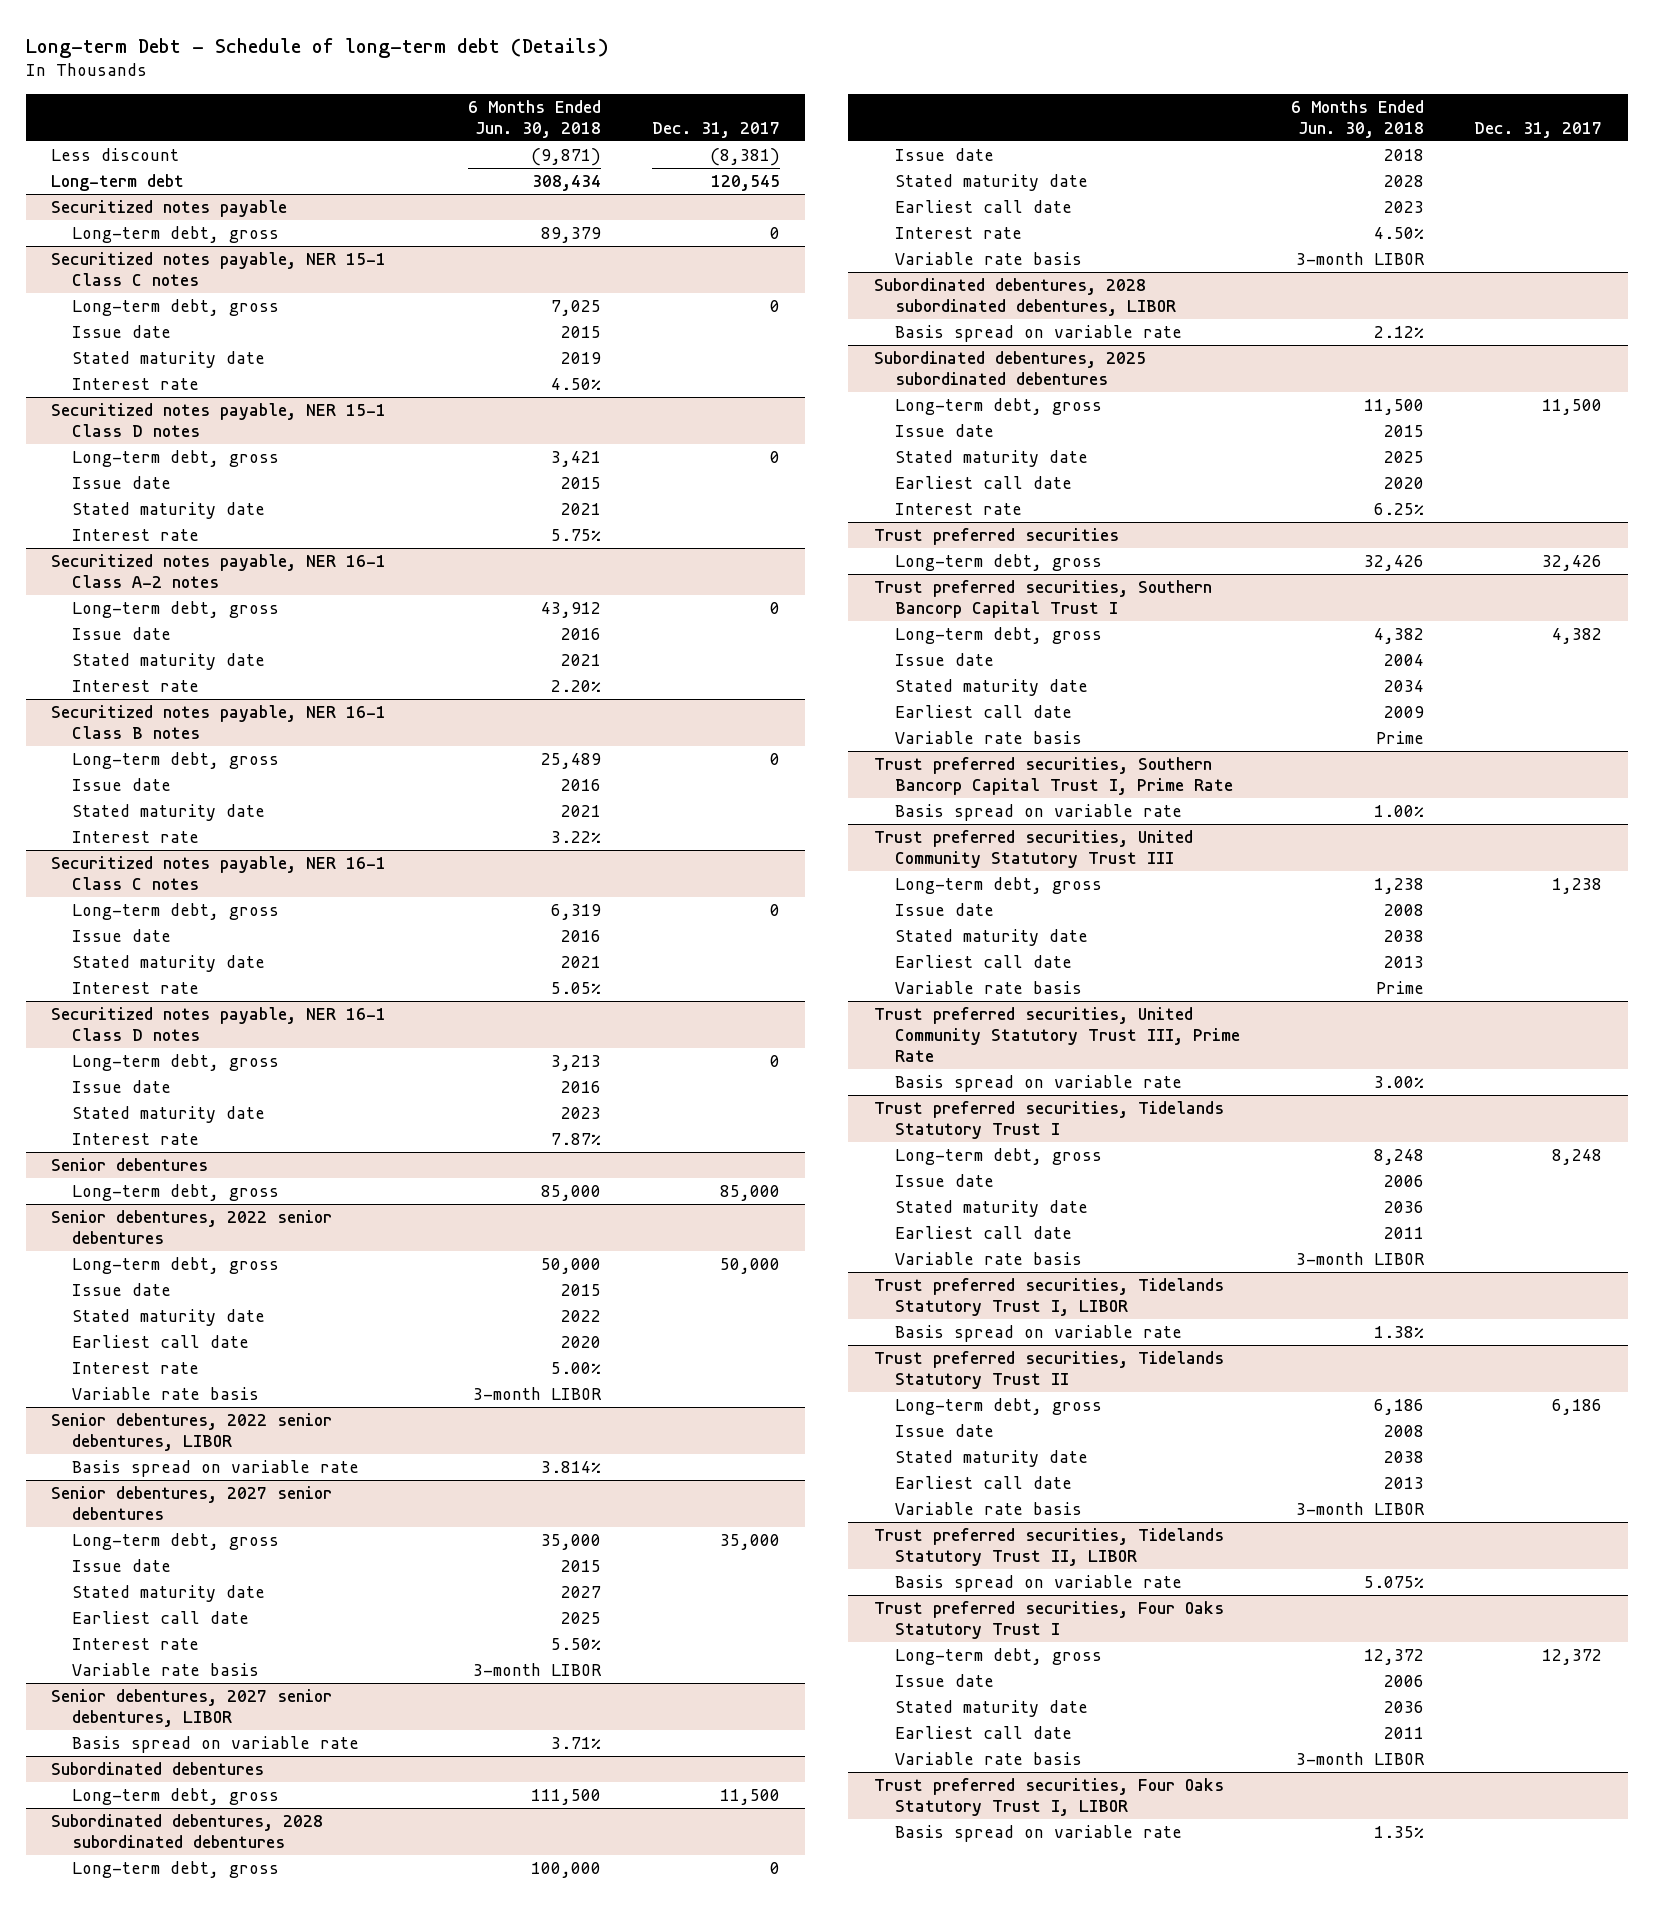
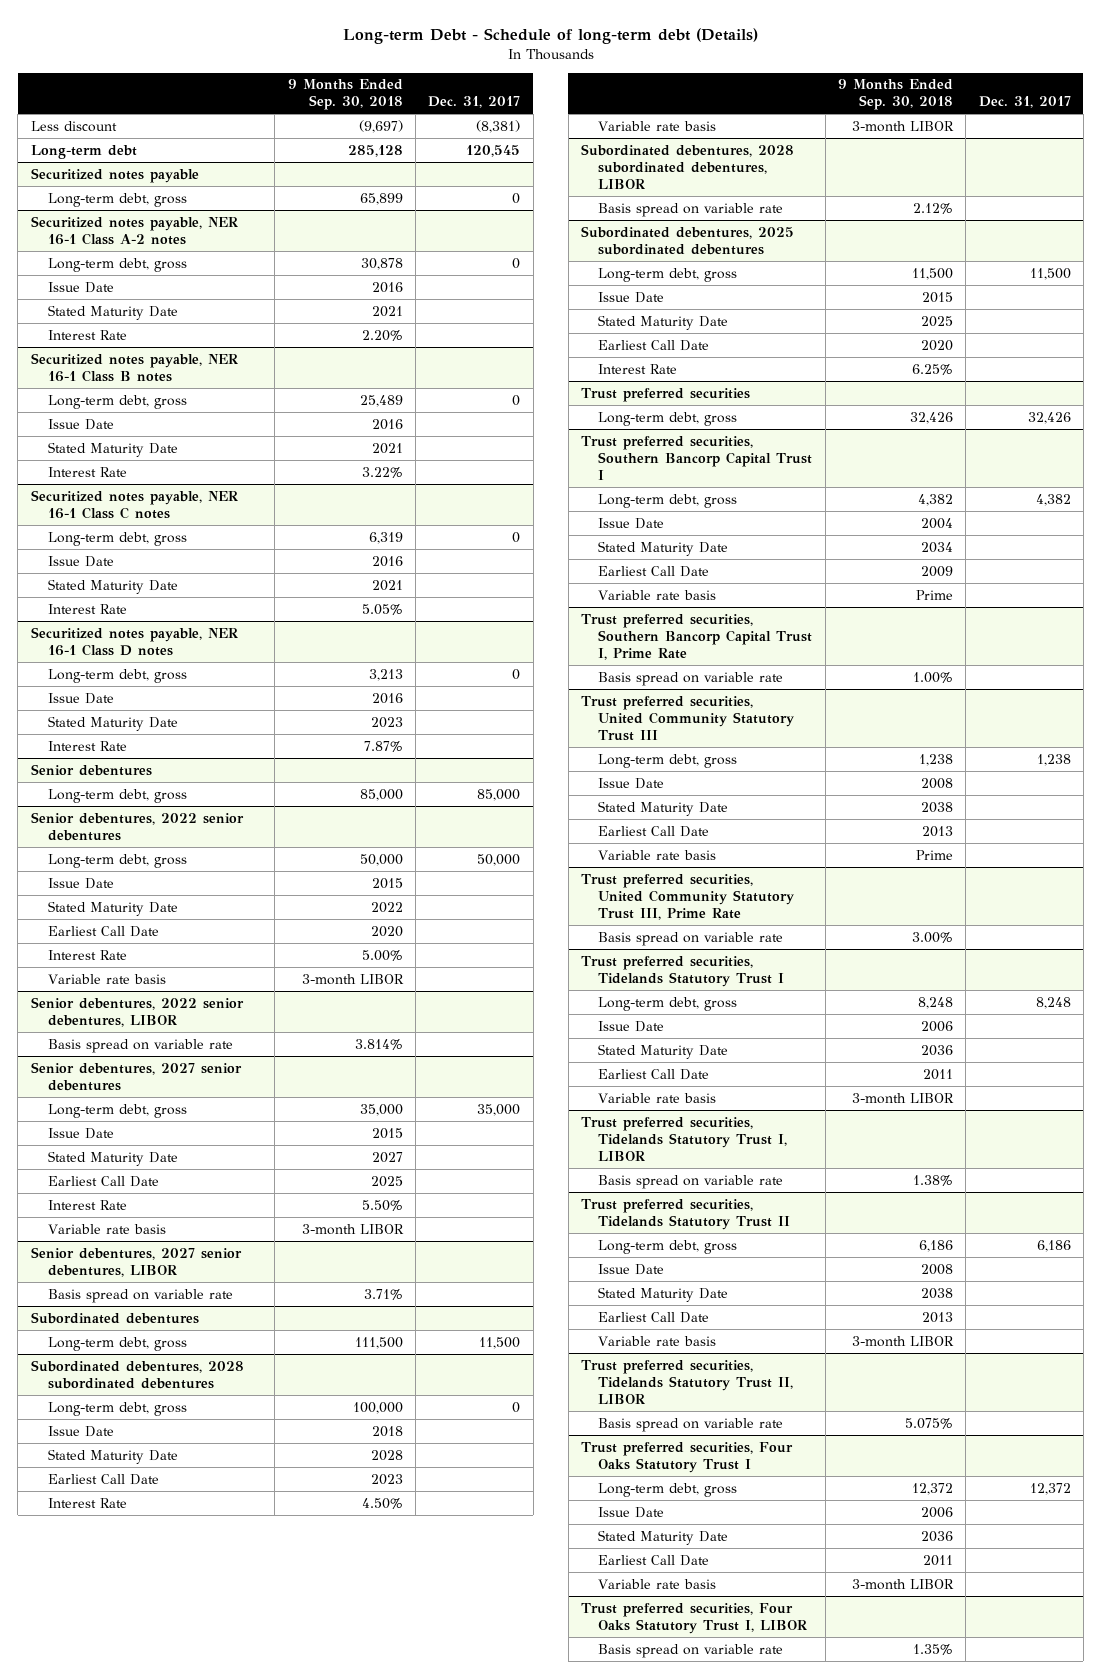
[468,99,602,138] 6 Months Ended Jun. 30, 2018 -> none
none -> [287,79,403,111] 9 Months Ended Sep. 30, 2018
[51,252,387,286] Securitized notes payable, NER 15-1 Class C notes -> none
[72,299,280,317] Long-term debt, gross -> none
[72,325,172,339] Issue date -> none
[72,351,266,369] Stated maturity date -> none
[72,378,200,391] Interest rate -> none
[51,403,387,437] Securitized notes payable, NER 15-1 Class D notes -> none
[72,450,280,468] Long-term debt, gross -> none
[72,476,172,490] Issue date -> none
[72,502,266,520] Stated maturity date -> none
[72,529,200,542] Interest rate -> none
[72,627,172,641] Issue date -> [47,281,114,293] Issue Date
[72,653,266,671] Stated maturity date -> [47,304,178,320] Stated Maturity Date
[72,680,200,693] Interest rate -> [47,329,127,340] Interest Rate
[72,778,172,792] Issue date -> [47,418,114,430] Issue Date
[72,804,266,822] Stated maturity date -> [47,441,178,457] Stated Maturity Date
[72,831,200,844] Interest rate -> [47,466,127,477] Interest Rate
[72,929,172,943] Issue date -> [47,555,114,567] Issue Date
[72,955,266,973] Stated maturity date -> [47,578,178,594] Stated Maturity Date
[72,982,200,995] Interest rate -> [47,603,127,614] Interest Rate
[72,1080,172,1094] Issue date -> [47,692,114,704] Issue Date
[72,1106,266,1124] Stated maturity date -> [47,715,178,731] Stated Maturity Date
[72,1133,200,1146] Interest rate -> [47,740,127,751] Interest Rate
[72,1283,172,1297] Issue date -> [47,877,114,889] Issue Date
[72,1309,266,1327] Stated maturity date -> [47,900,178,916] Stated Maturity Date
[72,1335,250,1349] Earliest call date -> [47,925,159,937] Earliest Call Date
[72,1362,200,1375] Interest rate -> [47,949,127,960] Interest Rate
[72,1559,172,1573] Issue date -> [47,1127,114,1139] Issue Date
[72,1585,266,1603] Stated maturity date -> [47,1150,178,1166] Stated Maturity Date
[72,1611,250,1625] Earliest call date -> [47,1175,159,1187] Earliest Call Date
[72,1638,200,1651] Interest rate -> [47,1199,127,1210] Interest Rate
[894,148,994,162] Issue date -> [47,1425,114,1437] Issue Date
[894,174,1088,192] Stated maturity date -> [47,1448,178,1464] Stated Maturity Date
[894,200,1072,214] Earliest call date -> [47,1473,159,1485] Earliest Call Date
[894,227,1022,240] Interest rate -> [47,1497,127,1508] Interest Rate
[894,424,994,438] Issue date -> [598,291,665,303] Issue Date
[894,450,1088,468] Stated maturity date -> [598,314,729,330] Stated Maturity Date
[894,476,1072,490] Earliest call date -> [598,339,710,351] Earliest Call Date
[894,503,1022,516] Interest rate -> [598,363,678,374] Interest Rate
[894,653,994,667] Issue date -> [598,517,665,529] Issue Date
[894,679,1088,697] Stated maturity date -> [598,540,729,556] Stated Maturity Date
[894,705,1072,719] Earliest call date -> [598,565,710,577] Earliest Call Date
[894,903,994,917] Issue date -> [598,777,665,789] Issue Date
[894,929,1088,947] Stated maturity date -> [598,800,729,816] Stated Maturity Date
[894,955,1072,969] Earliest call date -> [598,825,710,837] Earliest Call Date
[894,1174,994,1188] Issue date -> [598,1020,665,1032] Issue Date
[894,1200,1088,1218] Stated maturity date -> [598,1043,729,1059] Stated Maturity Date
[894,1226,1072,1240] Earliest call date -> [598,1068,710,1080] Earliest Call Date
[894,1424,994,1438] Issue date -> [598,1263,665,1275] Issue Date
[894,1450,1088,1468] Stated maturity date -> [598,1286,729,1302] Stated Maturity Date
[894,1476,1072,1490] Earliest call date -> [598,1311,710,1323] Earliest Call Date
[894,1674,994,1688] Issue date -> [598,1506,665,1518] Issue Date
[894,1700,1088,1718] Stated maturity date -> [598,1529,729,1545] Stated Maturity Date
[894,1726,1072,1740] Earliest call date -> [598,1554,710,1566] Earliest Call Date

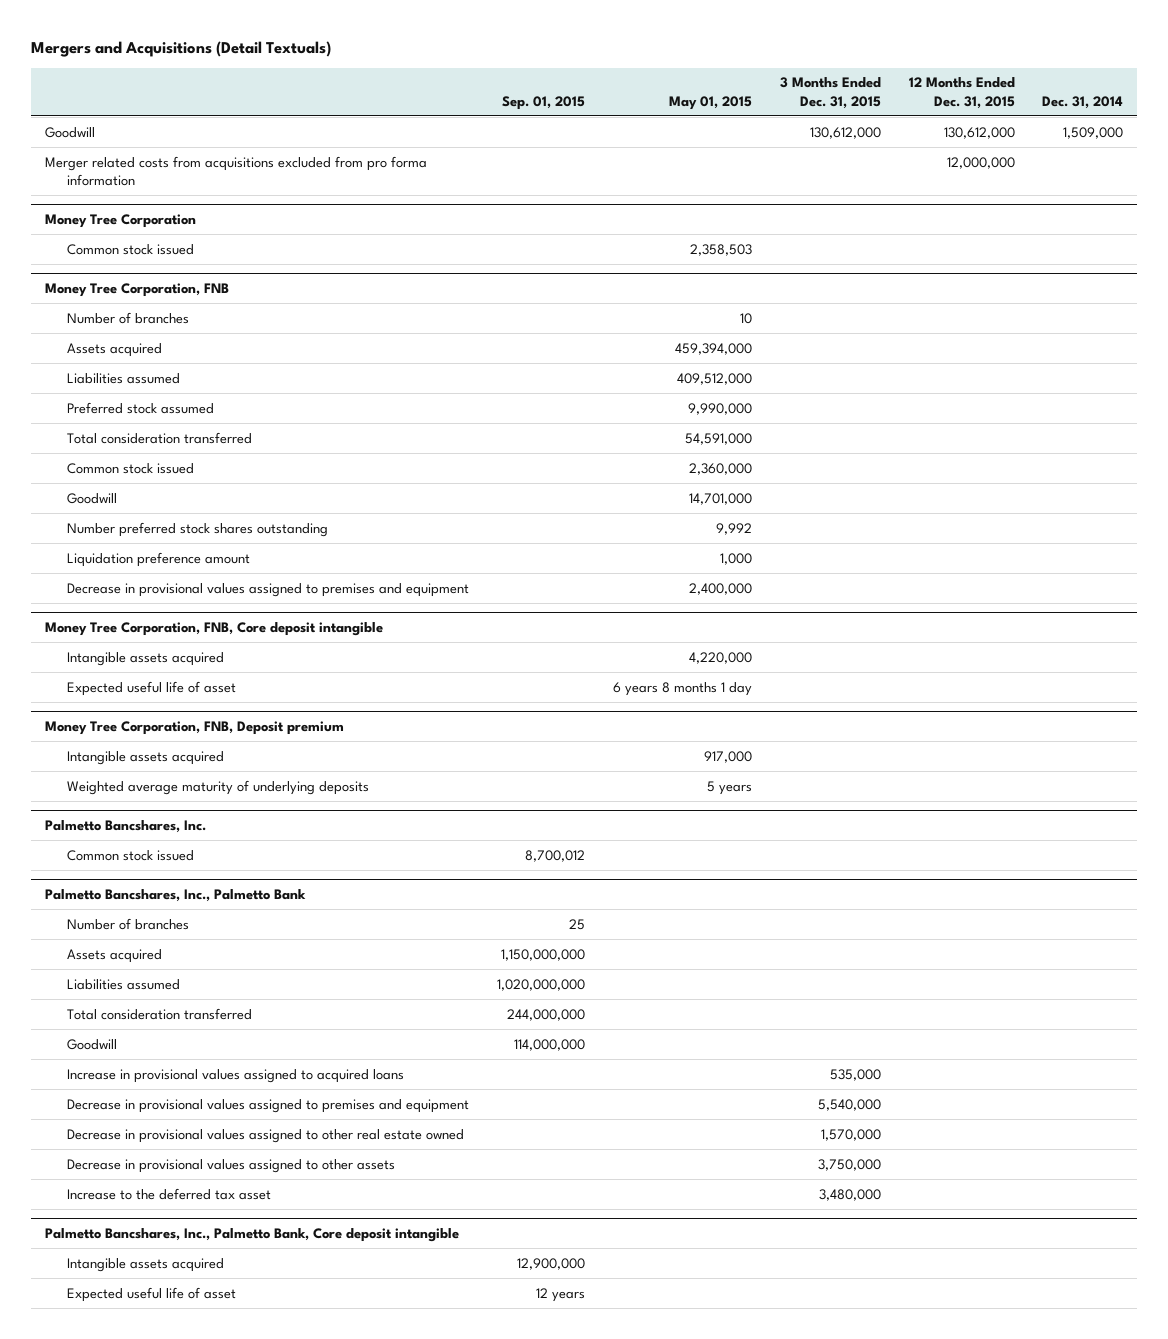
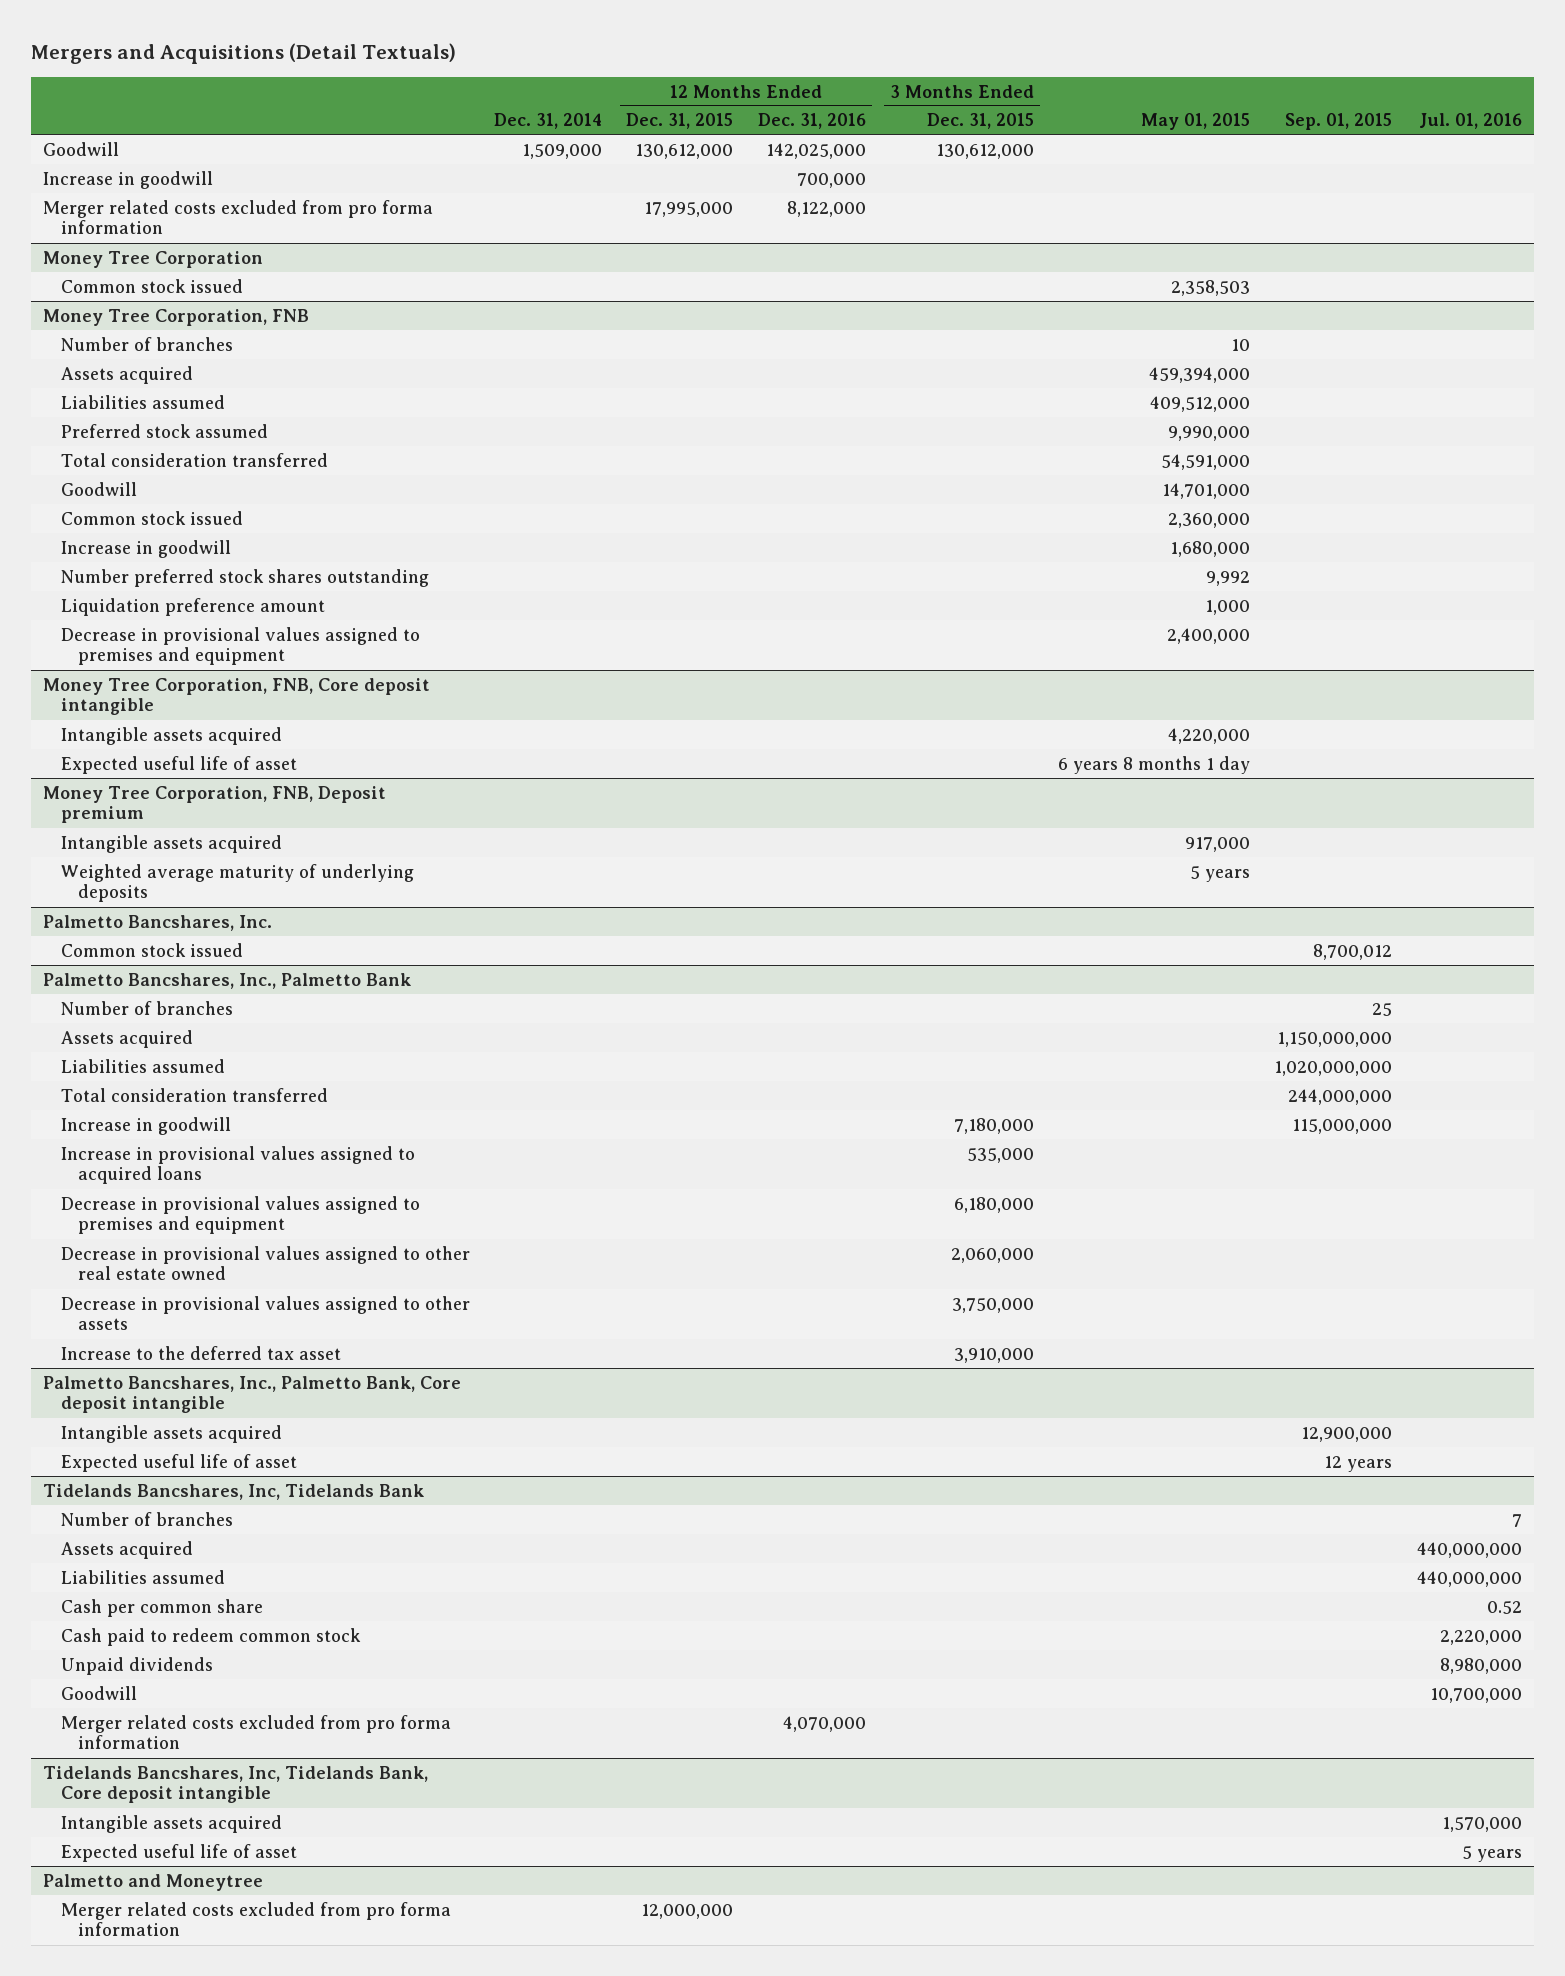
none -> [757,113,866,130] Dec. 31, 2016
none -> [1418,113,1522,130] Jul. 01, 2016
none -> [43,170,214,189] Increase in goodwill
[44,155,427,186] Merger related costs from acquisitions excluded from pro forma information -> [43,199,434,235] Merger related costs excluded from pro forma information
[946,156,1015,169] 12,000,000 -> [644,201,734,217] 17,995,000
[67,462,195,474] Common stock issued -> [60,510,243,525] Common stock issued
none -> [60,539,231,558] Increase in goodwill
[67,1038,118,1050] Goodwill -> none
none -> [60,1116,231,1135] Increase in goodwill
[817,1098,881,1111] 5,540,000 -> [953,1196,1034,1213] 6,180,000
[820,1128,881,1141] 1,570,000 -> [950,1247,1034,1263] 2,060,000
[818,1188,881,1201] 3,480,000 -> [953,1347,1034,1363] 3,910,000
none -> [43,1483,425,1500] Tidelands Bancshares, Inc, Tidelands Bank
none -> [60,1511,233,1526] Number of branches
none -> [60,1540,193,1559] Assets acquired
none -> [60,1569,225,1584] Liabilities assumed
none -> [60,1598,263,1617] Cash per common share
none -> [60,1627,361,1646] Cash paid to redeem common stock
none -> [60,1656,213,1675] Unpaid dividends
none -> [60,1685,137,1700] Goodwill
none -> [60,1714,451,1750] Merger related costs excluded from pro forma information
none -> [43,1765,429,1804] Tidelands Bancshares, Inc, Tidelands Bank, Core deposit intangible
none -> [60,1814,282,1833] Intangible assets acquired
none -> [60,1843,297,1862] Expected useful life of asset
none -> [43,1873,264,1891] Palmetto and Moneytree
none -> [60,1901,451,1937] Merger related costs excluded from pro forma information

